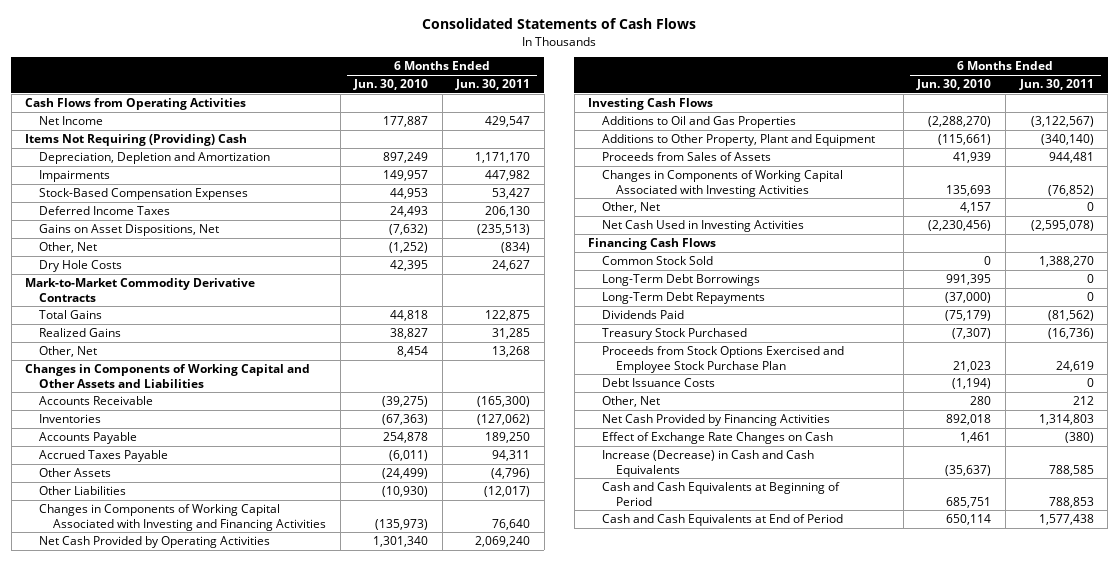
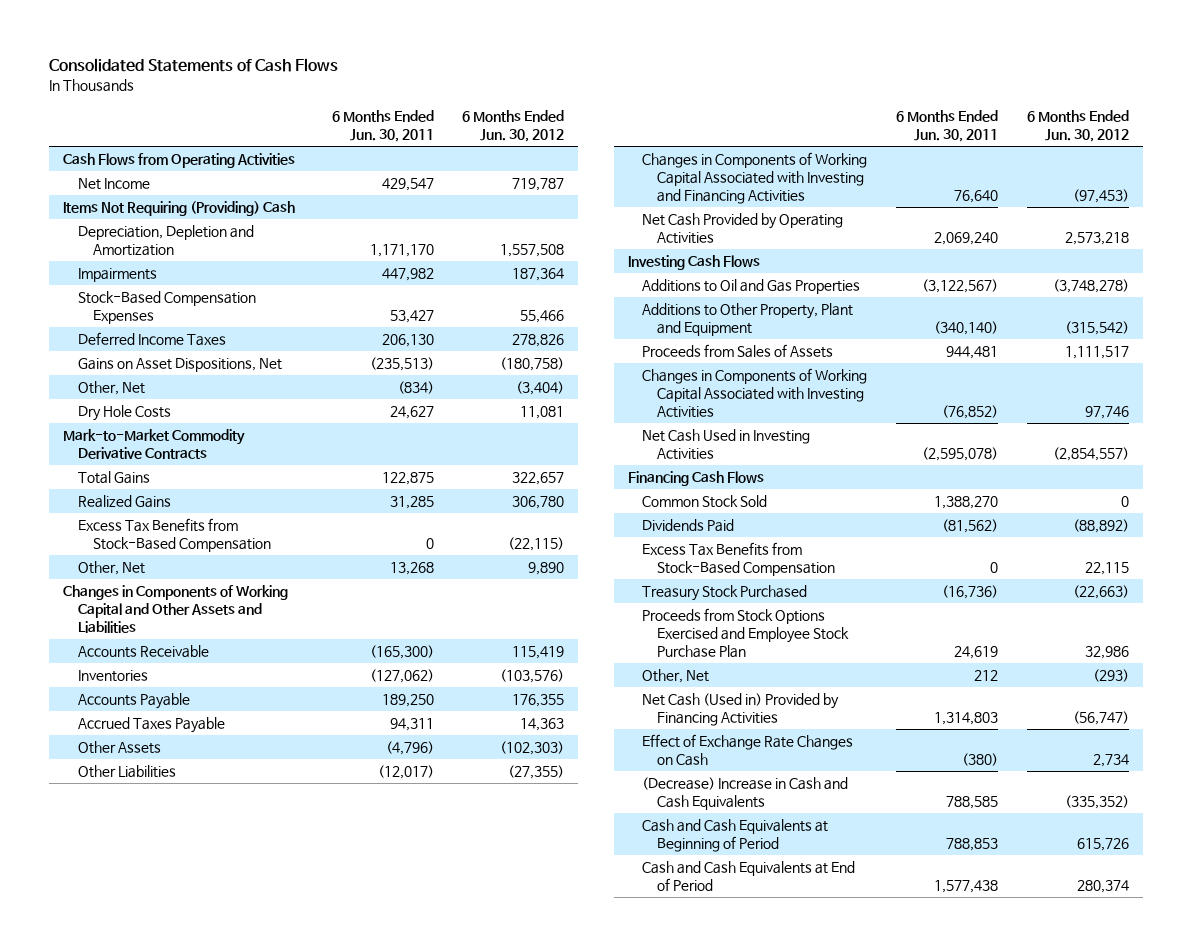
[353,79,429,91] Jun. 30, 2010 -> none
none -> [462,110,565,143] 6 Months Ended Jun. 30, 2012
none -> [78,518,271,552] Excess Tax Benefits from Stock-Based Compensation
[602,202,661,214] Other, Net -> none
[602,274,761,287] Long-Term Debt Borrowings -> none
[602,292,766,305] Long-Term Debt Repayments -> none
none -> [642,542,836,576] Excess Tax Benefits from Stock-Based Compensation
[602,378,716,388] Debt Issuance Costs -> none
[602,414,831,427] Net Cash Provided by Financing Activities -> [642,693,840,726] Net Cash (Used in) Provided by Financing Activities
[602,450,815,477] Increase (Decrease) in Cash and Cash Equivalents -> [642,777,849,810] (Decrease) Increase in Cash and Cash Equivalents

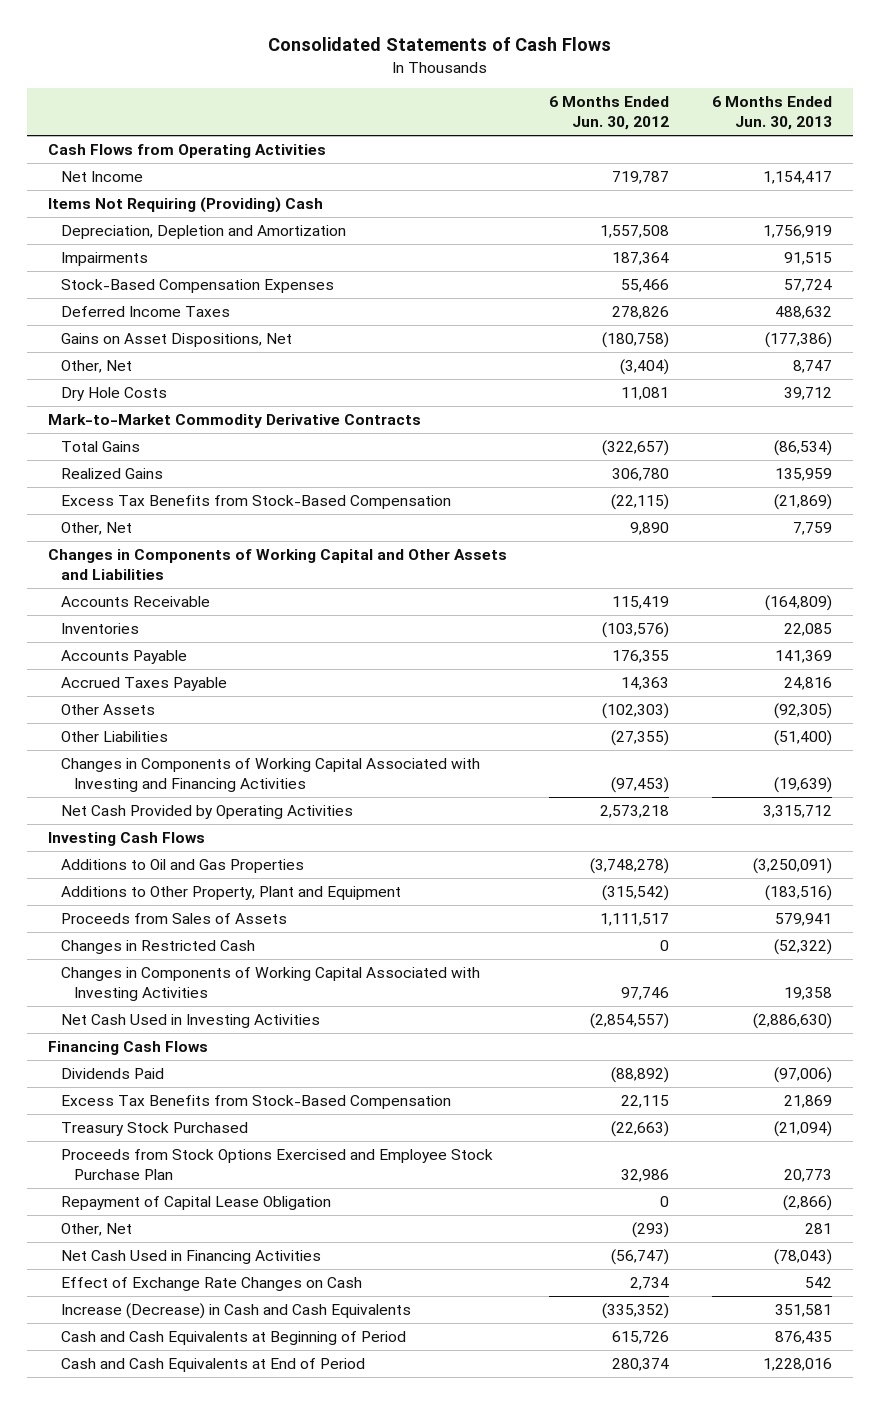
[331,110,434,143] 6 Months Ended Jun. 30, 2011 -> none
none -> [711,96,832,131] 6 Months Ended Jun. 30, 2013
[512,472,565,486] 322,657 -> [602,439,670,456] (322,657)
none -> [60,939,255,954] Changes in Restricted Cash
[642,495,768,509] Common Stock Sold -> none
none -> [60,1195,331,1210] Repayment of Capital Lease Obligation
[642,693,840,726] Net Cash (Used in) Provided by Financing Activities -> [60,1249,321,1264] Net Cash Used in Financing Activities
[642,777,849,810] (Decrease) Increase in Cash and Cash Equivalents -> [60,1302,411,1319] Increase (Decrease) in Cash and Cash Equivalents

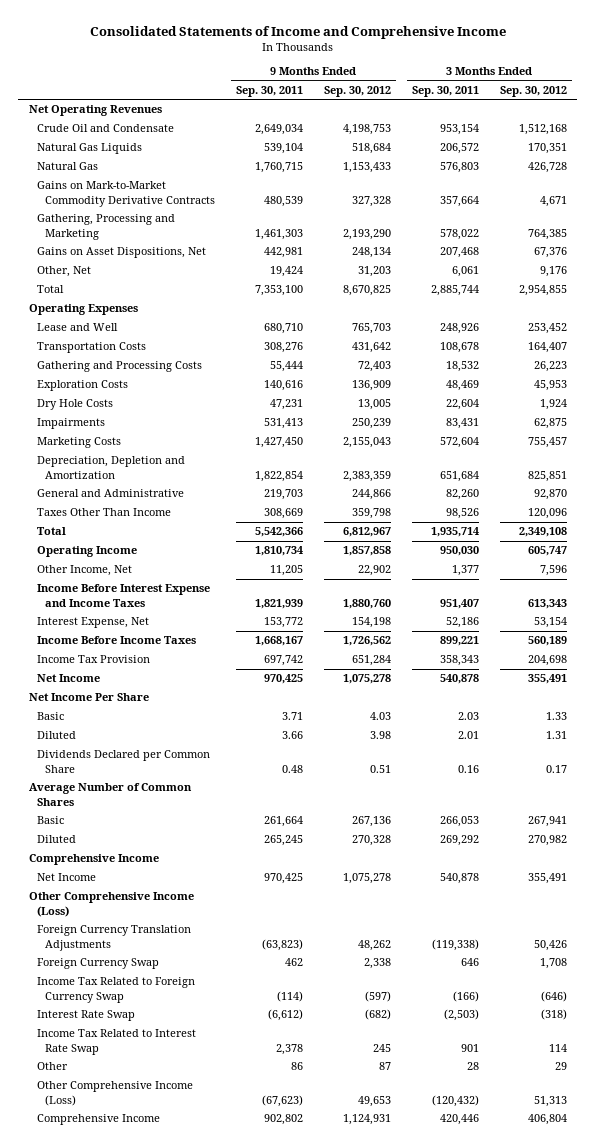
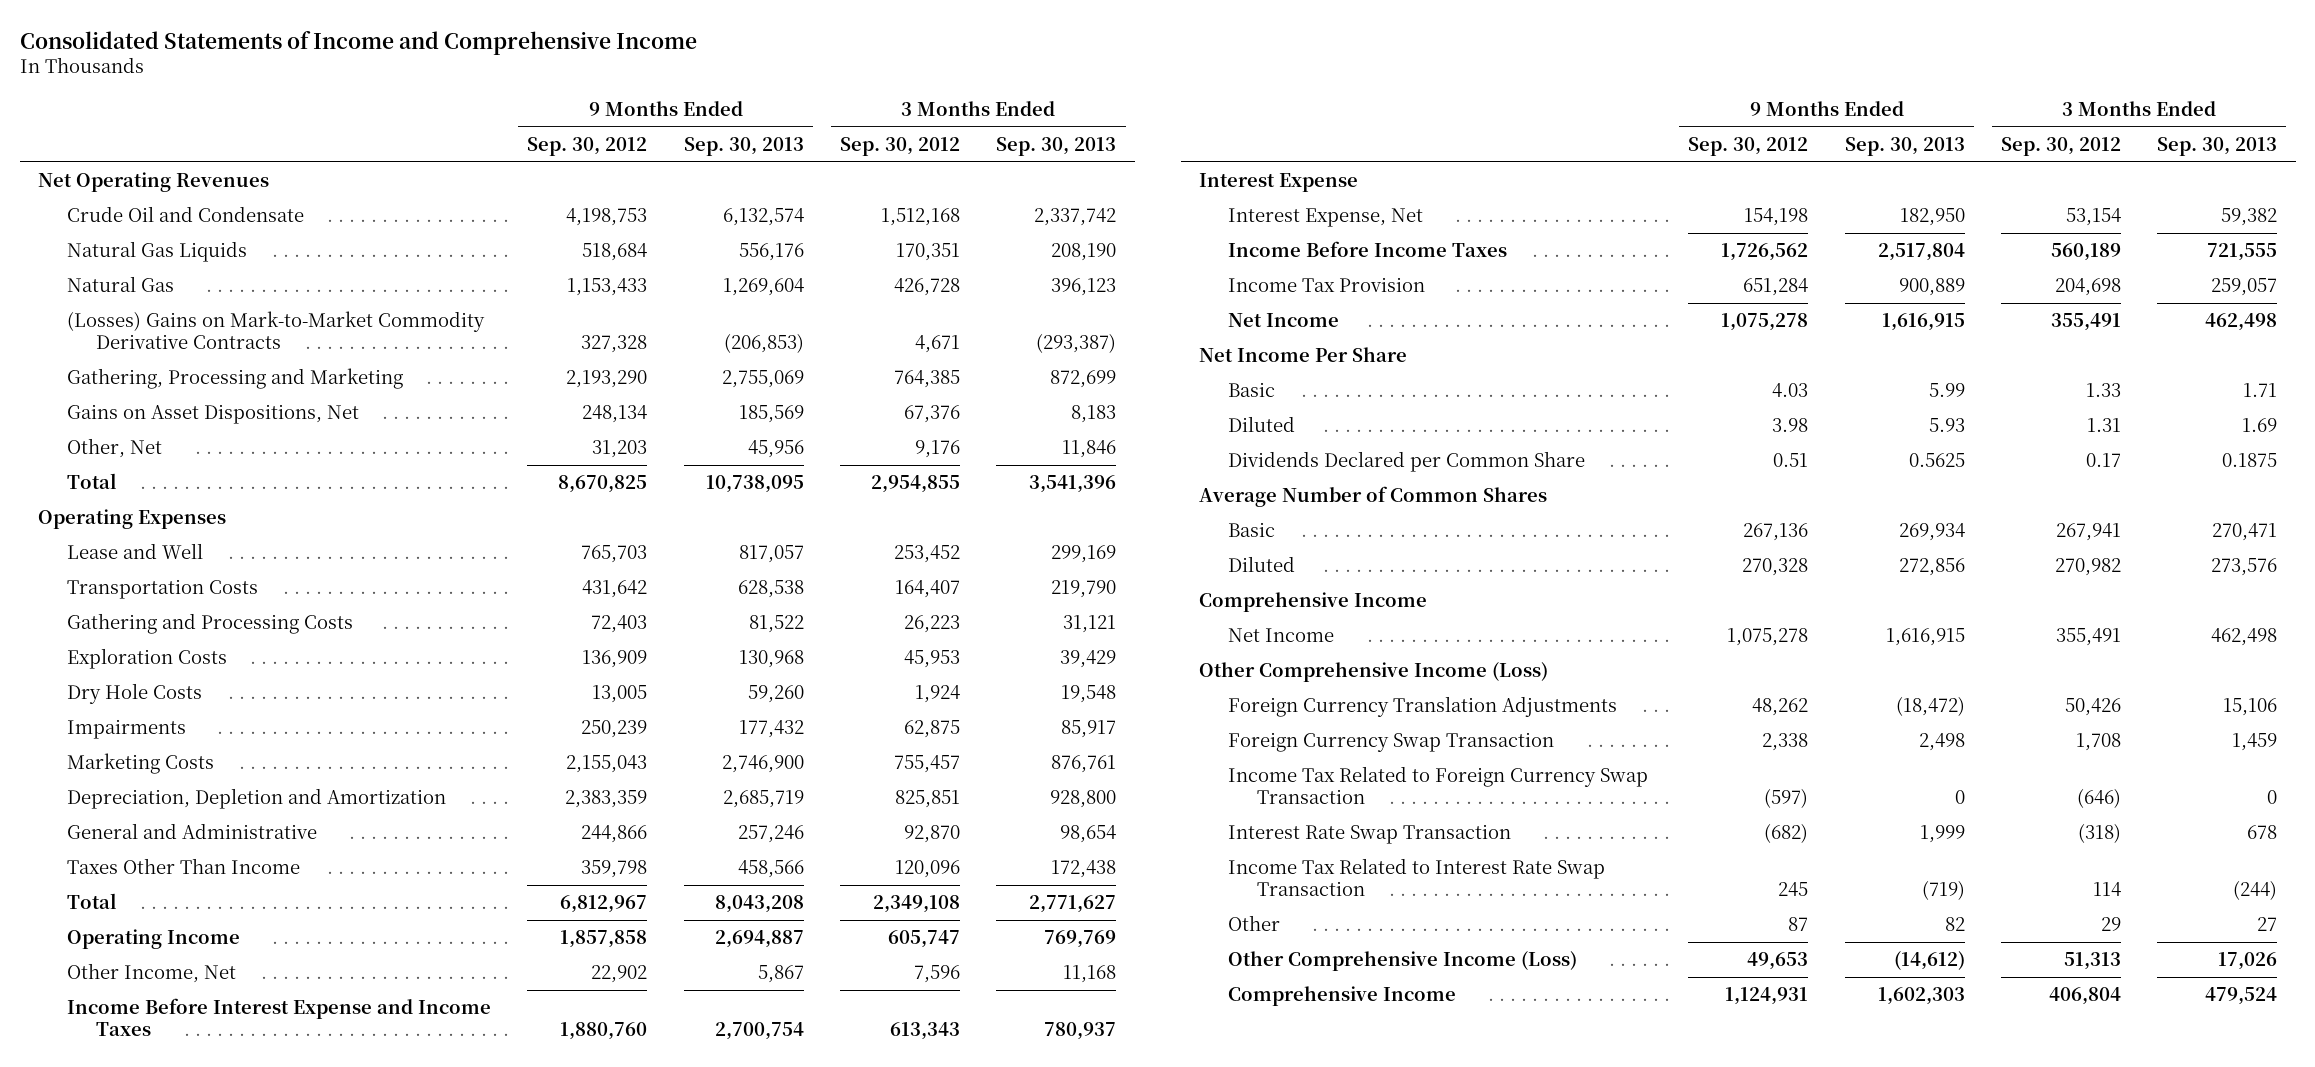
[235,85,303,97] Sep. 30, 2011 -> none
[411,85,479,97] Sep. 30, 2011 -> none
none -> [683,137,804,157] Sep. 30, 2013
none -> [996,137,1117,157] Sep. 30, 2013
[36,181,215,207] Gains on Mark-to-Market Commodity Derivative Contracts -> [67,311,486,349] (Losses) Gains on Mark-to-Market Commodity Derivative Contracts
none -> [1198,173,1358,193] Interest Expense
[36,958,159,970] Foreign Currency Swap -> [1228,732,1555,753] Foreign Currency Swap Transaction
[36,977,195,1003] Income Tax Related to Foreign Currency Swap -> [1228,766,1649,804] Income Tax Related to Foreign Currency Swap Transaction
[36,1010,135,1022] Interest Rate Swap -> [1228,824,1512,845] Interest Rate Swap Transaction
[36,1029,196,1055] Income Tax Related to Interest Rate Swap -> [1228,858,1606,896] Income Tax Related to Interest Rate Swap Transaction

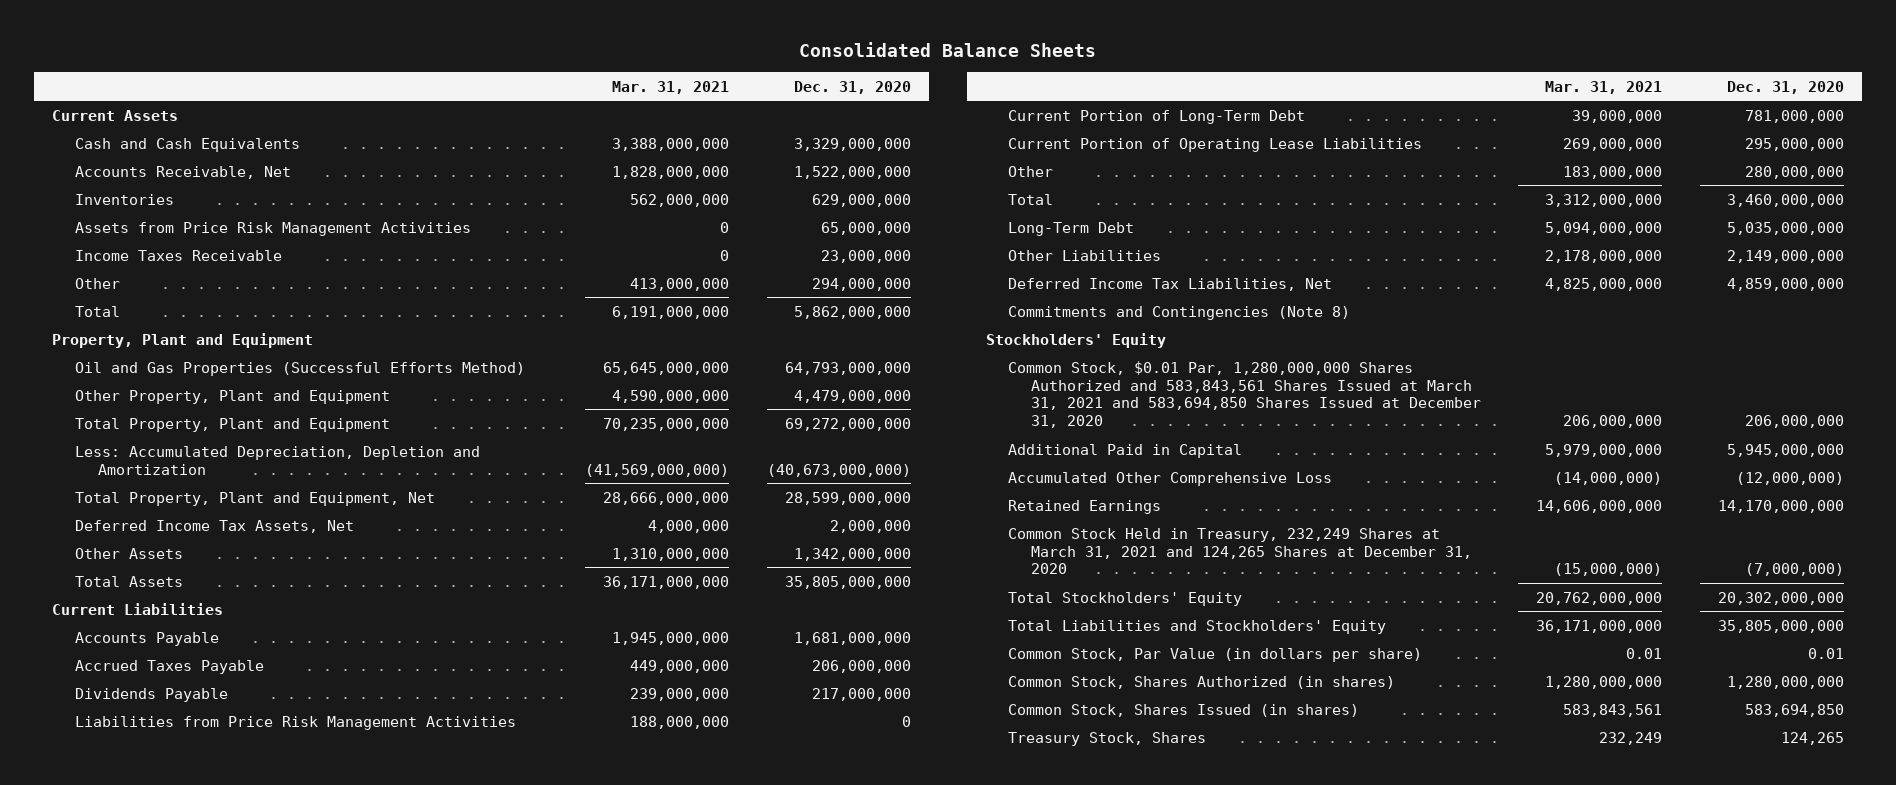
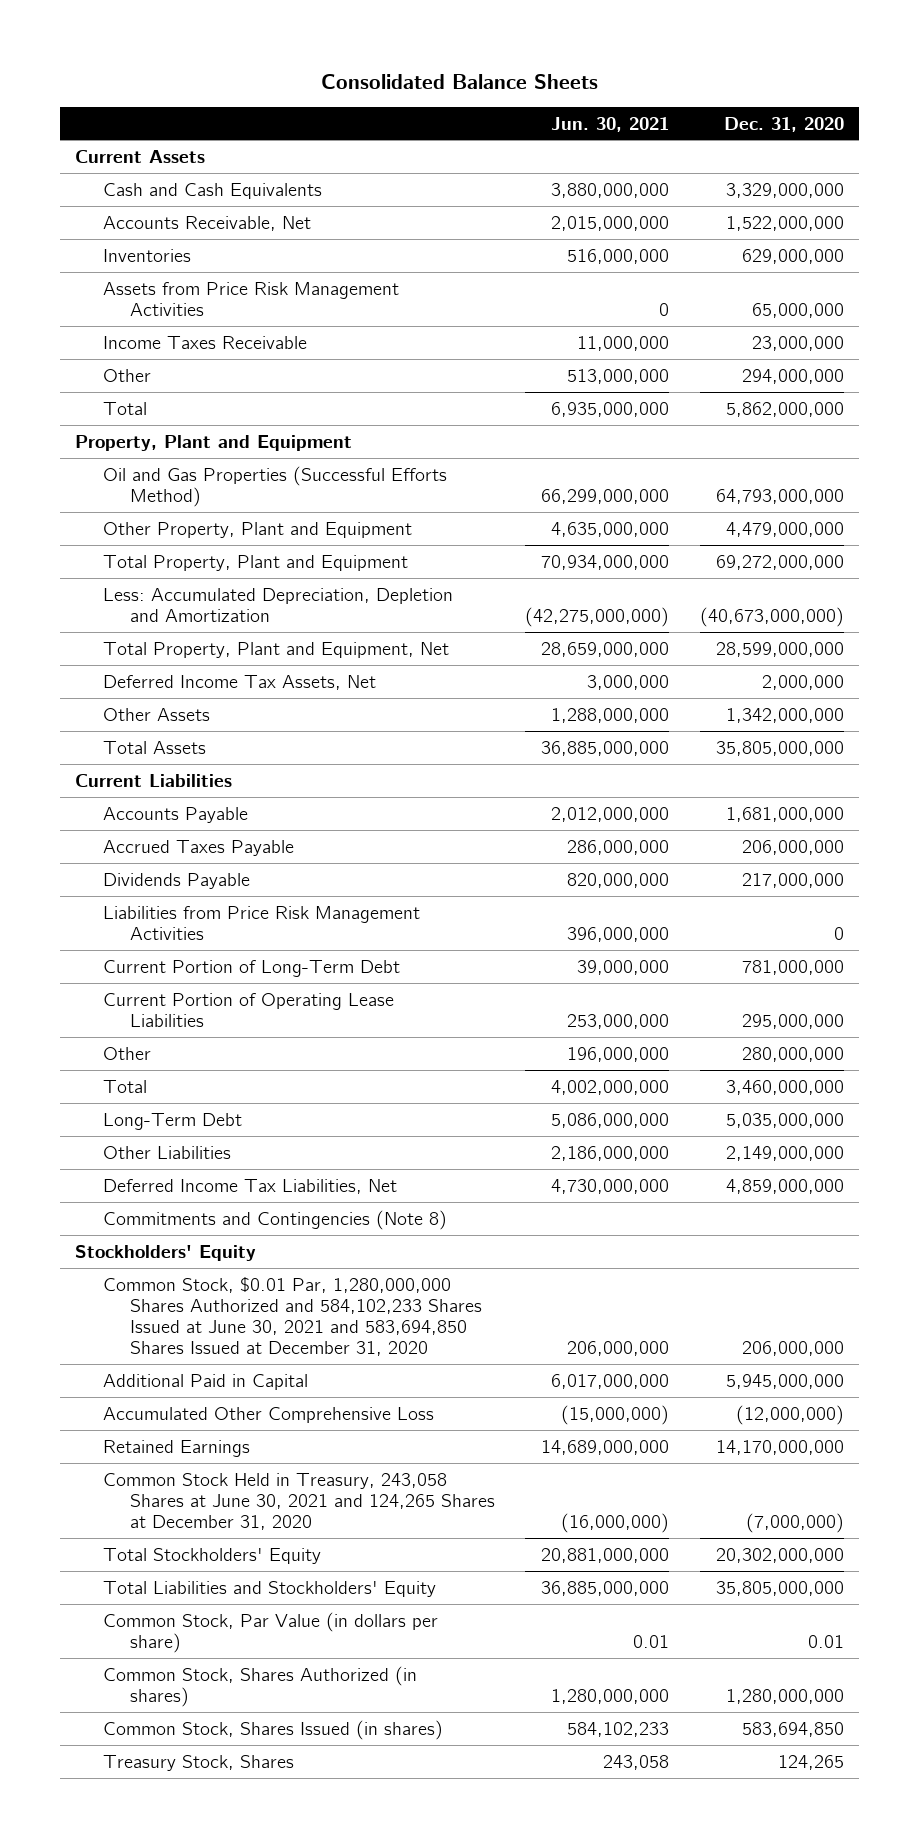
[612,80,730,94] Mar. 31, 2021 -> none
none -> [551,116,670,132] Jun. 30, 2021
[1008,360,1481,429] Common Stock, $0.01 Par, 1,280,000,000 Shares Authorized and 583,843,561 Shares Issued at March 31, 2021 and 583,694,850 Shares Issued at December 31, 2020 -> [102,1276,482,1357] Common Stock, $0.01 Par, 1,280,000,000 Shares Authorized and 584,102,233 Shares Issued at June 30, 2021 and 583,694,850 Shares Issued at December 31, 2020
[1008,527,1472,575] Common Stock Held in Treasury, 232,249 Shares at March 31, 2021 and 124,265 Shares at December 31, 2020 -> [102,1472,495,1531] Common Stock Held in Treasury, 243,058 Shares at June 30, 2021 and 124,265 Shares at December 31, 2020

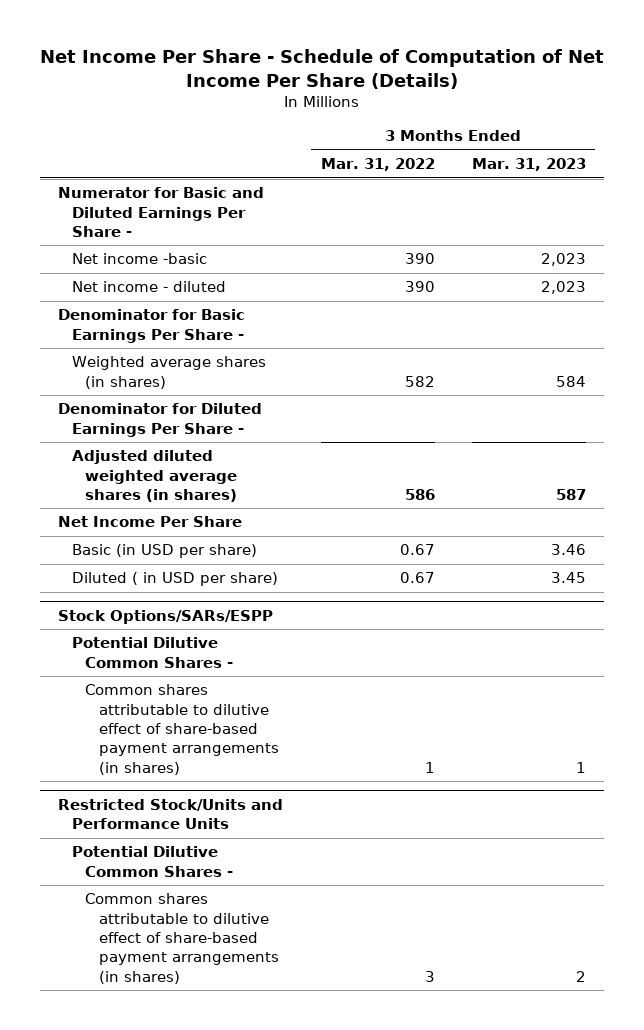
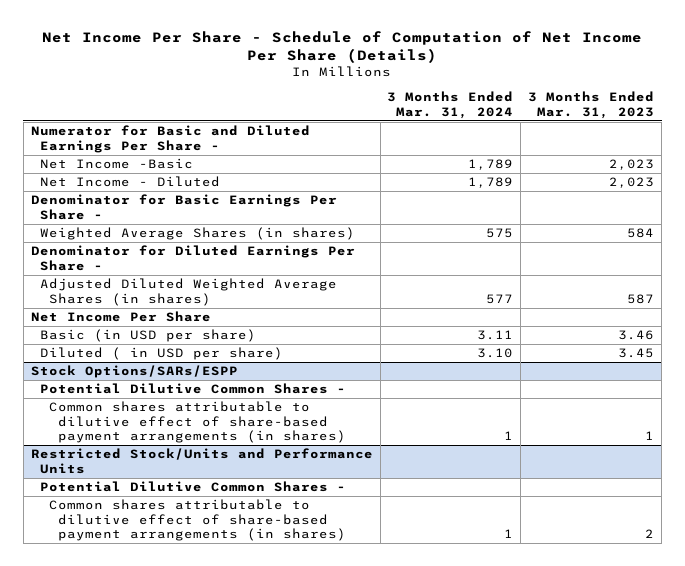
[320,158,435,172] Mar. 31, 2022 -> none
none -> [387,91,514,119] 3 Months Ended Mar. 31, 2024
[71,253,207,265] Net income -basic -> [39,158,193,170] Net Income -Basic
[71,281,226,293] Net income - diluted -> [39,176,220,188] Net Income - Diluted
[71,356,266,389] Weighted average shares (in shares) -> [39,227,355,241] Weighted Average Shares (in shares)
[71,450,238,503] Adjusted diluted weighted average shares (in shares) -> [39,278,337,306] Adjusted Diluted Weighted Average Shares (in shares)

